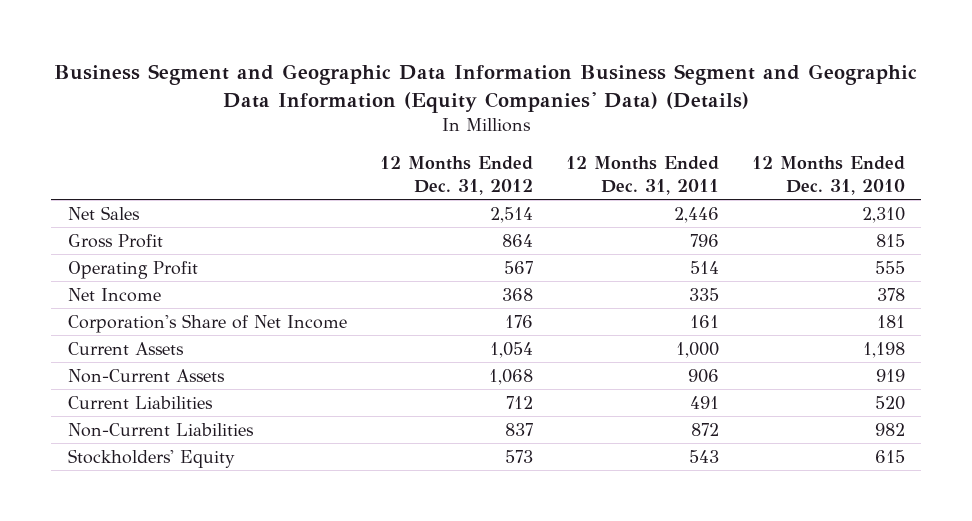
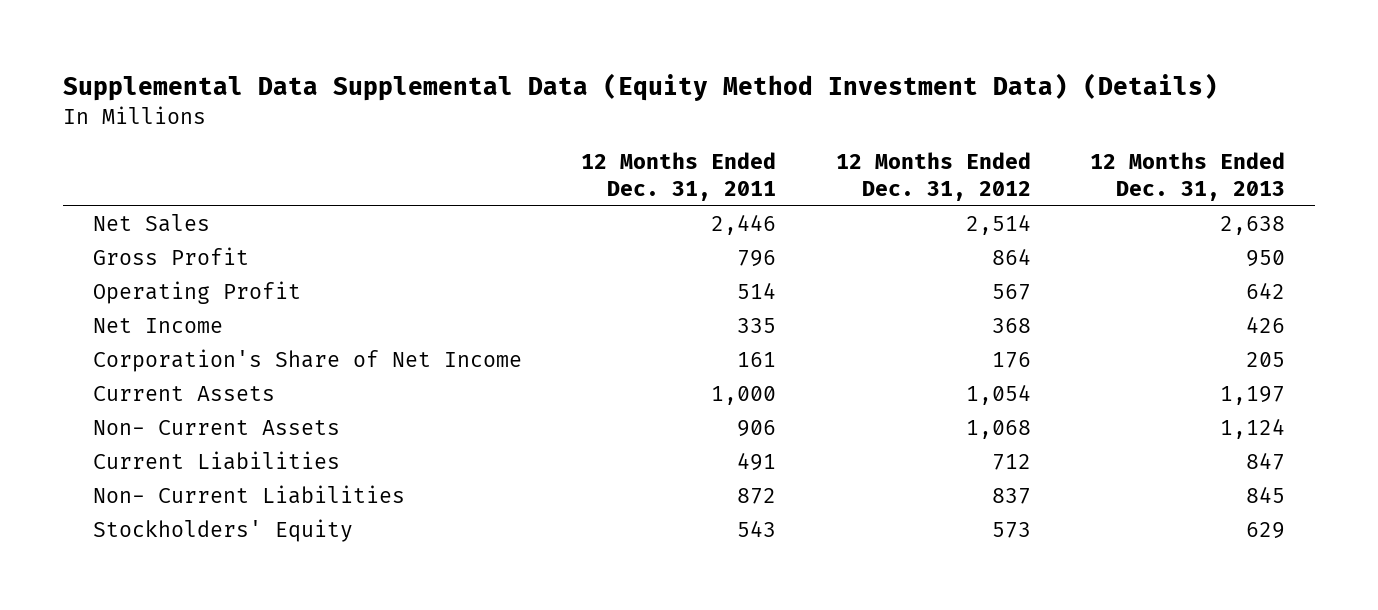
[54,64,918,113] Business Segment and Geographic Data Information Business Segment and Geographic Data Information (Equity Companies' Data) (Details) -> [62,73,1218,102] Supplemental Data Supplemental Data (Equity Method Investment Data) (Details)
[751,156,905,195] 12 Months Ended Dec. 31, 2010 -> none
none -> [1090,152,1286,201] 12 Months Ended Dec. 31, 2013
[67,368,225,383] Non-Current Assets -> [92,420,340,436] Non- Current Assets
[67,422,254,437] Non-Current Liabilities -> [92,485,405,505] Non- Current Liabilities

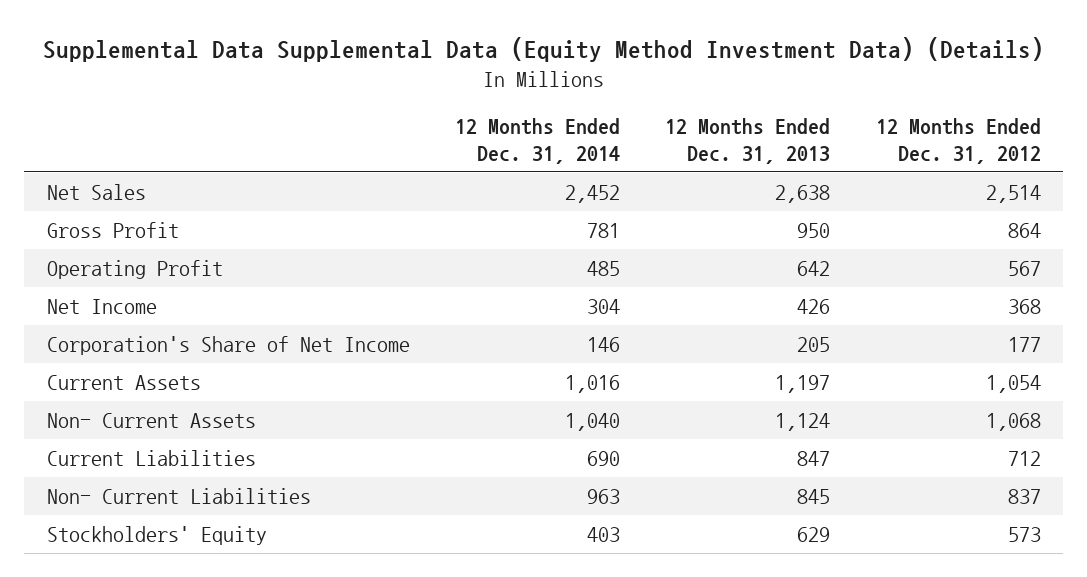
[581,152,777,201] 12 Months Ended Dec. 31, 2011 -> none
none -> [454,118,620,164] 12 Months Ended Dec. 31, 2014
[991,352,1031,369] 176 -> [1007,336,1041,352] 177

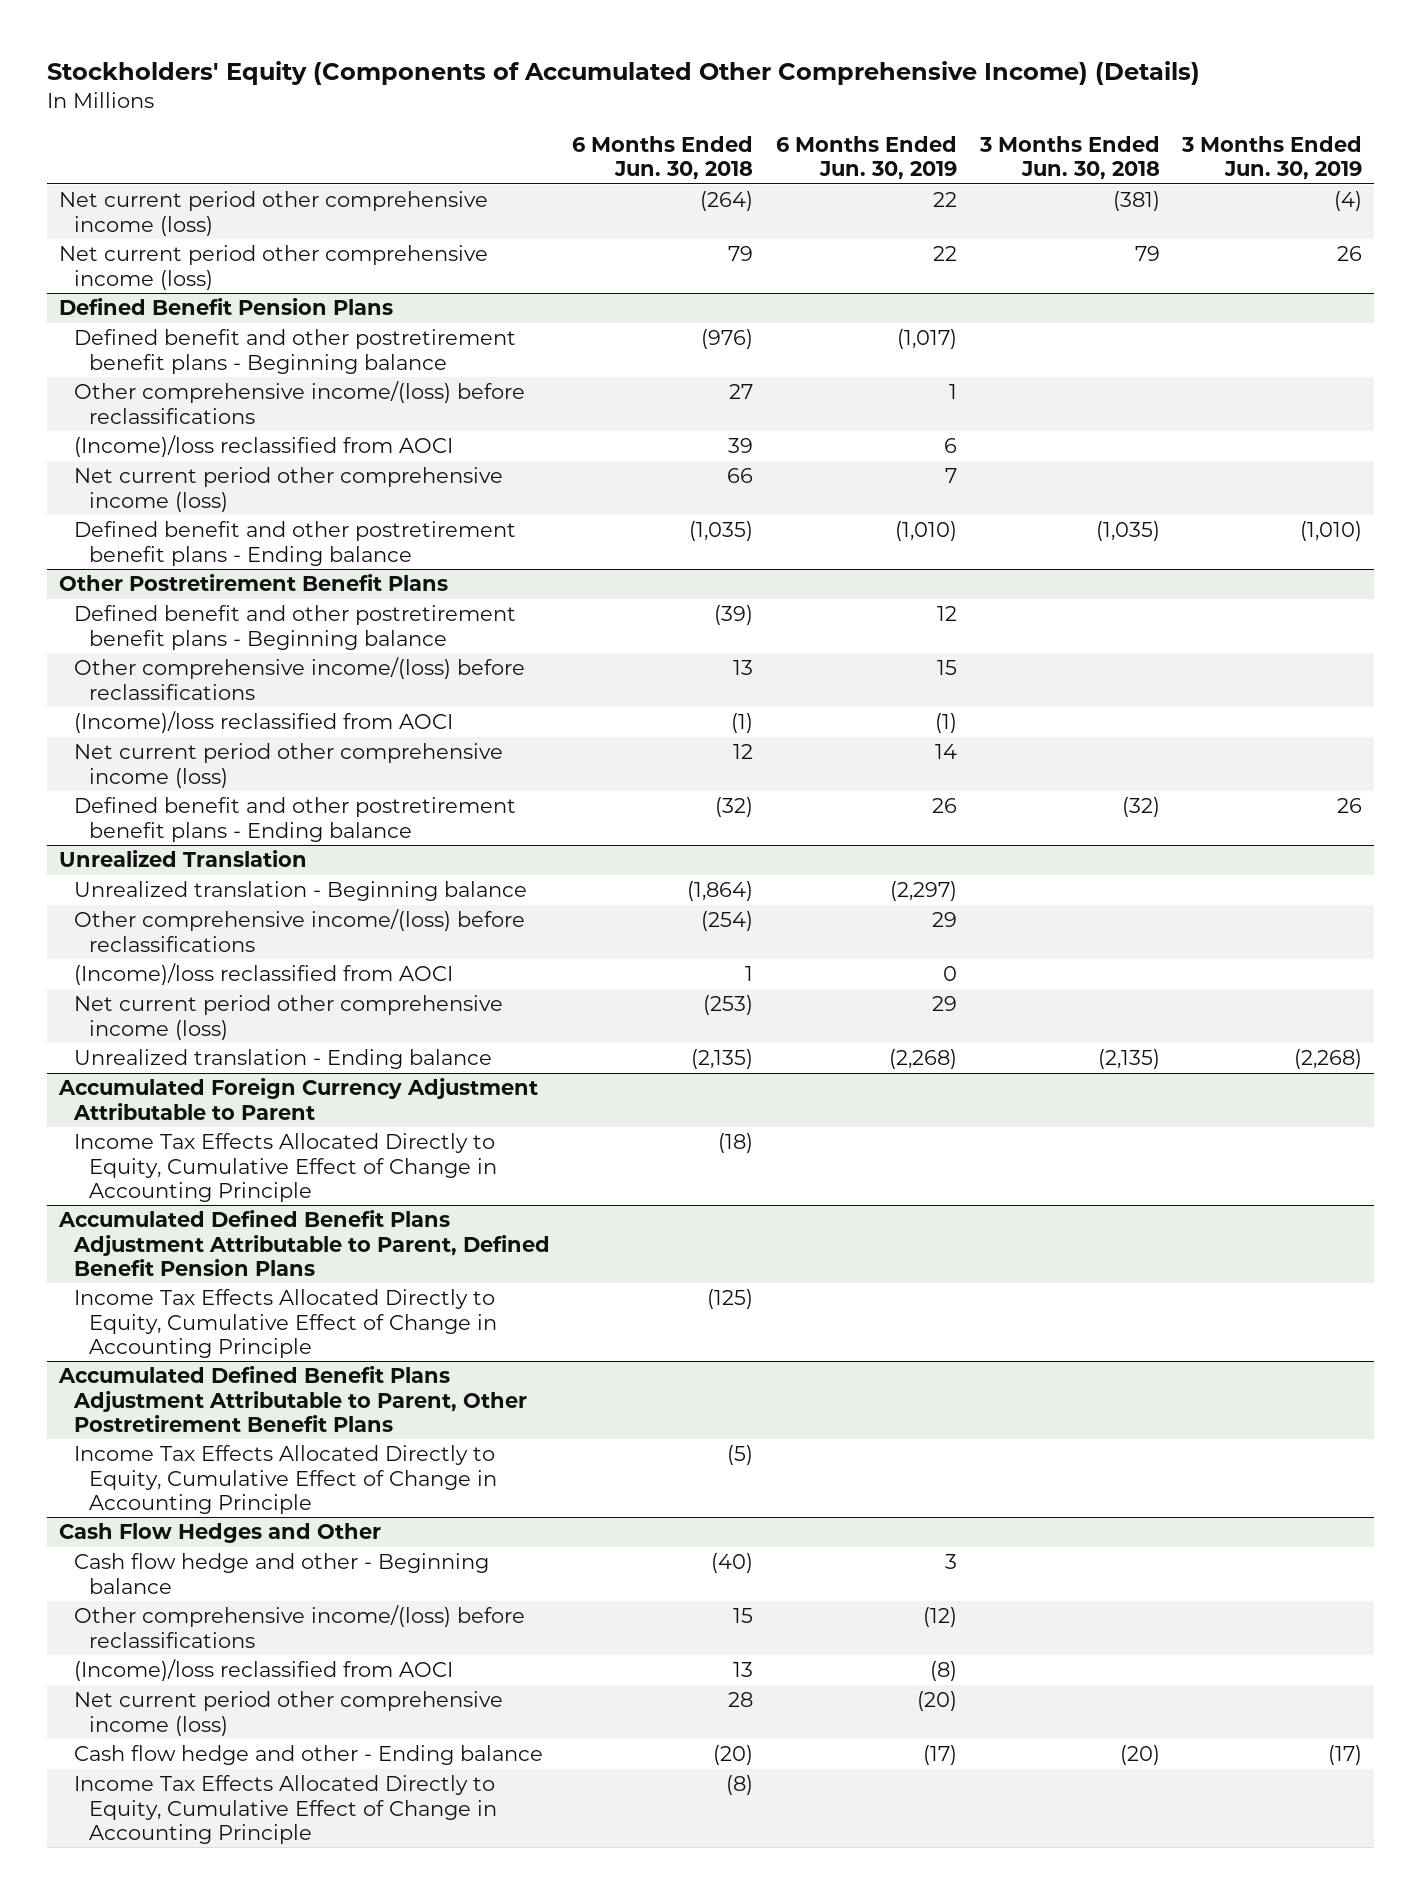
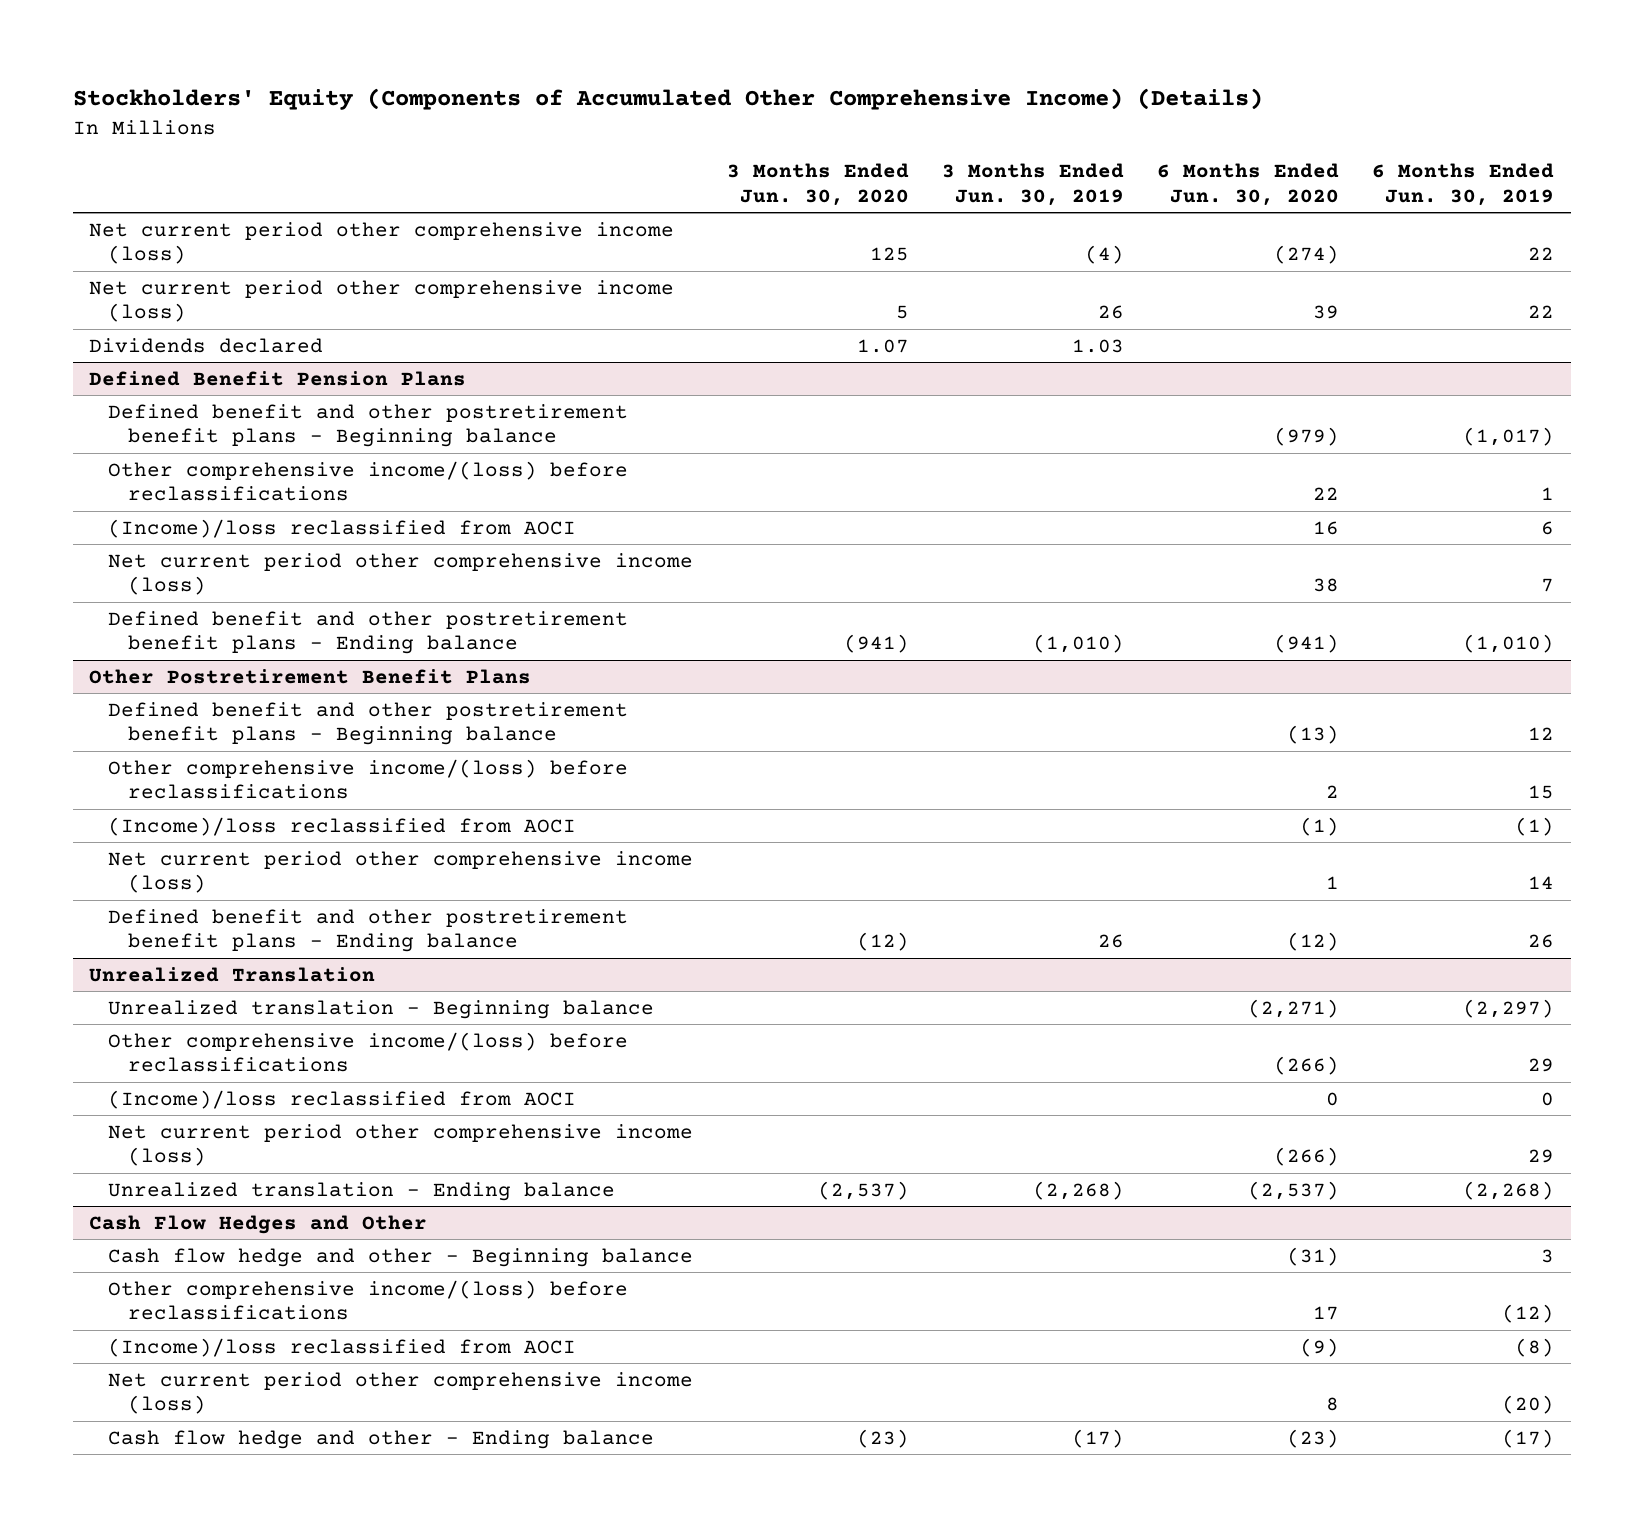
[572,135,754,180] 6 Months Ended Jun. 30, 2018 -> none
[978,135,1160,180] 3 Months Ended Jun. 30, 2018 -> none
none -> [726,163,909,206] 3 Months Ended Jun. 30, 2020
none -> [1157,163,1340,206] 6 Months Ended Jun. 30, 2020
none -> [89,337,324,353] Dividends declared
[57,1078,538,1120] Accumulated Foreign Currency Adjustment Attributable to Parent -> none
[73,1133,498,1202] Income Tax Effects Allocated Directly to Equity, Cumulative Effect of Change in Accounting Principle -> none
[57,1210,550,1276] Accumulated Defined Benefit Plans Adjustment Attributable to Parent, Defined Benefit Pension Plans -> none
[73,1289,498,1358] Income Tax Effects Allocated Directly to Equity, Cumulative Effect of Change in Accounting Principle -> none
[57,1366,527,1432] Accumulated Defined Benefit Plans Adjustment Attributable to Parent, Other Postretirement Benefit Plans -> none
[73,1445,498,1514] Income Tax Effects Allocated Directly to Equity, Cumulative Effect of Change in Accounting Principle -> none
[73,1775,498,1844] Income Tax Effects Allocated Directly to Equity, Cumulative Effect of Change in Accounting Principle -> none

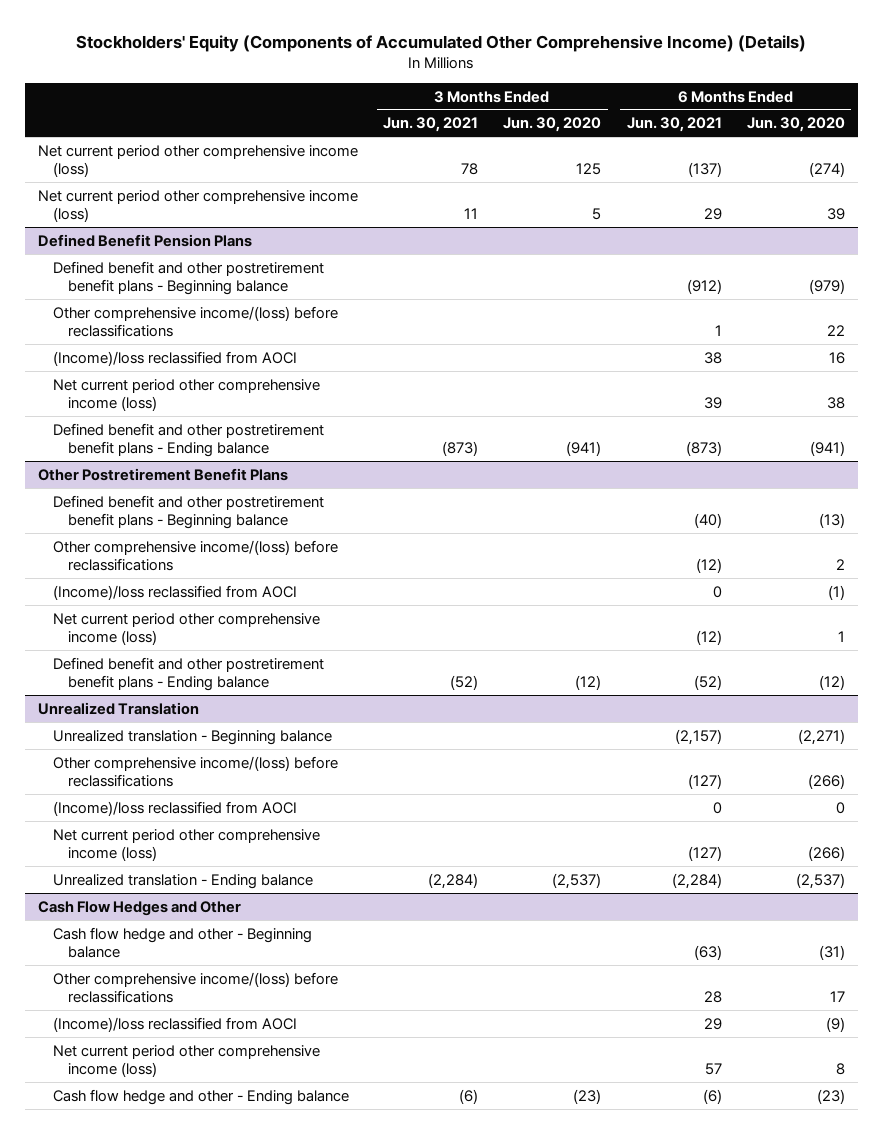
[941,163,1124,206] 3 Months Ended Jun. 30, 2019 -> none
[1372,163,1555,206] 6 Months Ended Jun. 30, 2019 -> none
none -> [383,117,479,133] Jun. 30, 2021
none -> [626,117,722,133] Jun. 30, 2021
[89,337,324,353] Dividends declared -> none

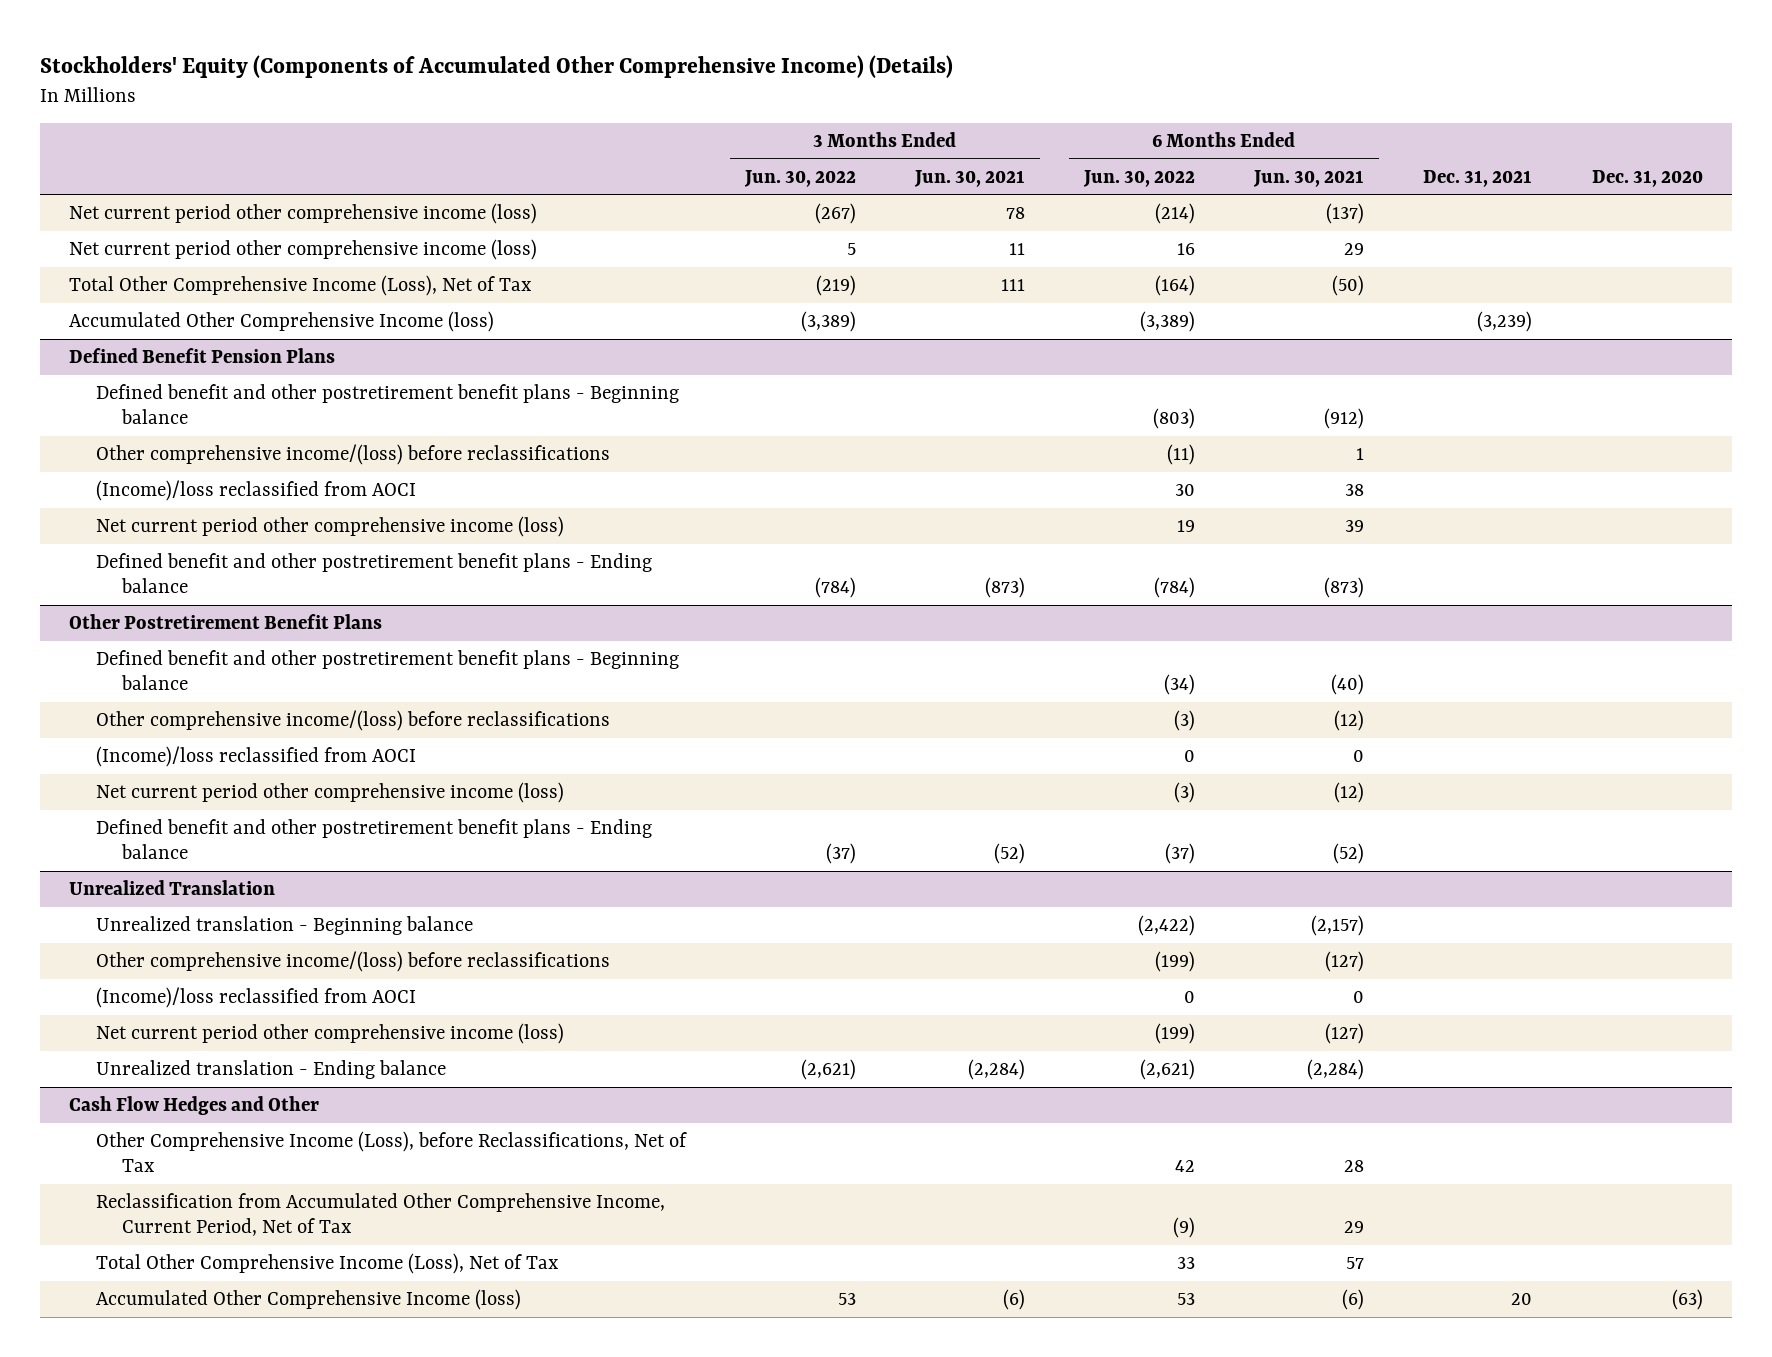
[503,117,602,133] Jun. 30, 2020 -> none
[747,117,846,133] Jun. 30, 2020 -> none
none -> [743,169,856,187] Jun. 30, 2022
none -> [1083,169,1196,187] Jun. 30, 2022
none -> [1423,169,1533,187] Dec. 31, 2021
none -> [1591,169,1703,187] Dec. 31, 2020
none -> [69,274,532,296] Total Other Comprehensive Income (Loss), Net of Tax
none -> [69,310,495,332] Accumulated Other Comprehensive Income (loss)
[52,926,312,959] Cash flow hedge and other - Beginning balance -> none
[52,1016,297,1032] (Income)/loss reclassified from AOCI -> none
[52,1088,349,1105] Cash flow hedge and other - Ending balance -> none
[52,971,338,1004] Other comprehensive income/(loss) before reclassifications -> [95,1130,687,1173] Other Comprehensive Income (Loss), before Reclassifications, Net of Tax
none -> [95,1192,665,1237] Reclassification from Accumulated Other Comprehensive Income, Current Period, Net of Tax
[52,1044,320,1078] Net current period other comprehensive income (loss) -> [95,1252,558,1274] Total Other Comprehensive Income (Loss), Net of Tax
none -> [95,1288,521,1310] Accumulated Other Comprehensive Income (loss)

